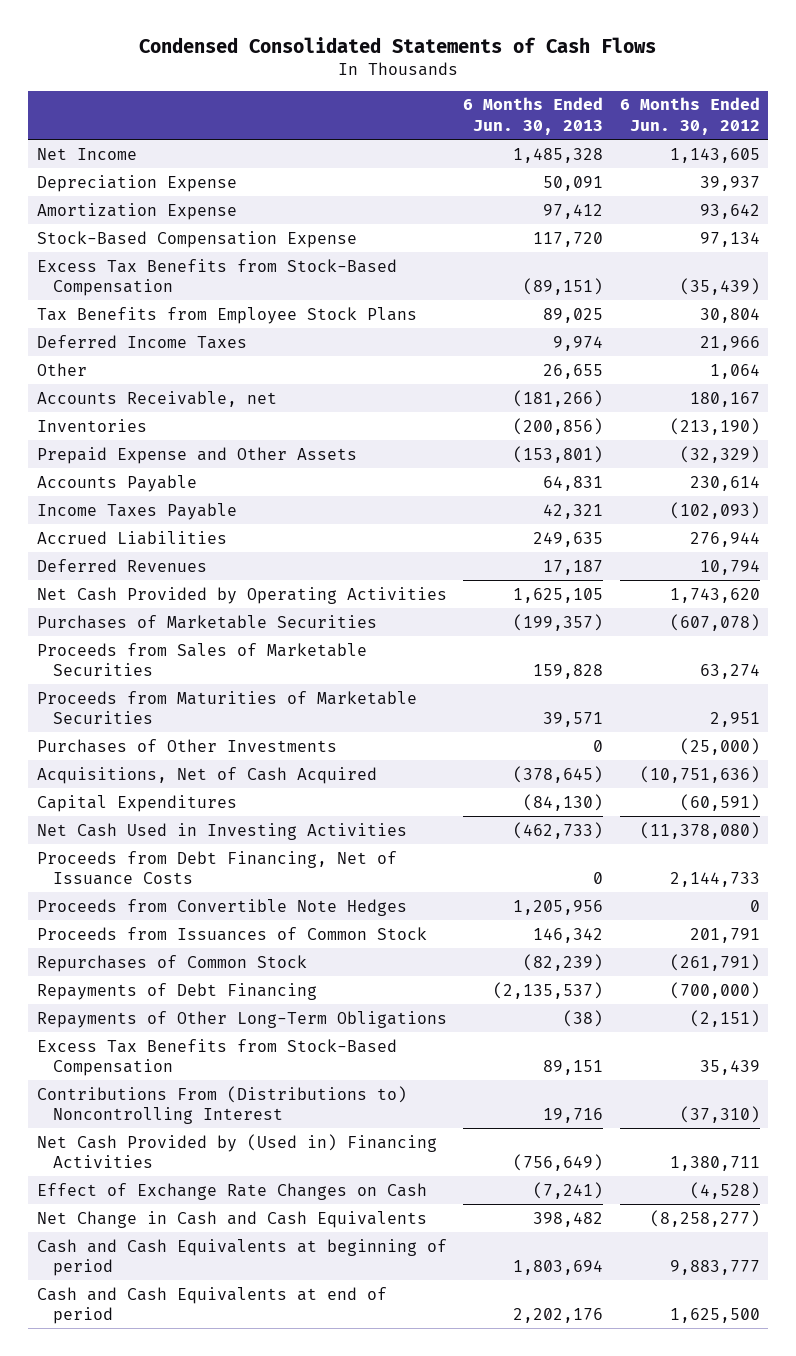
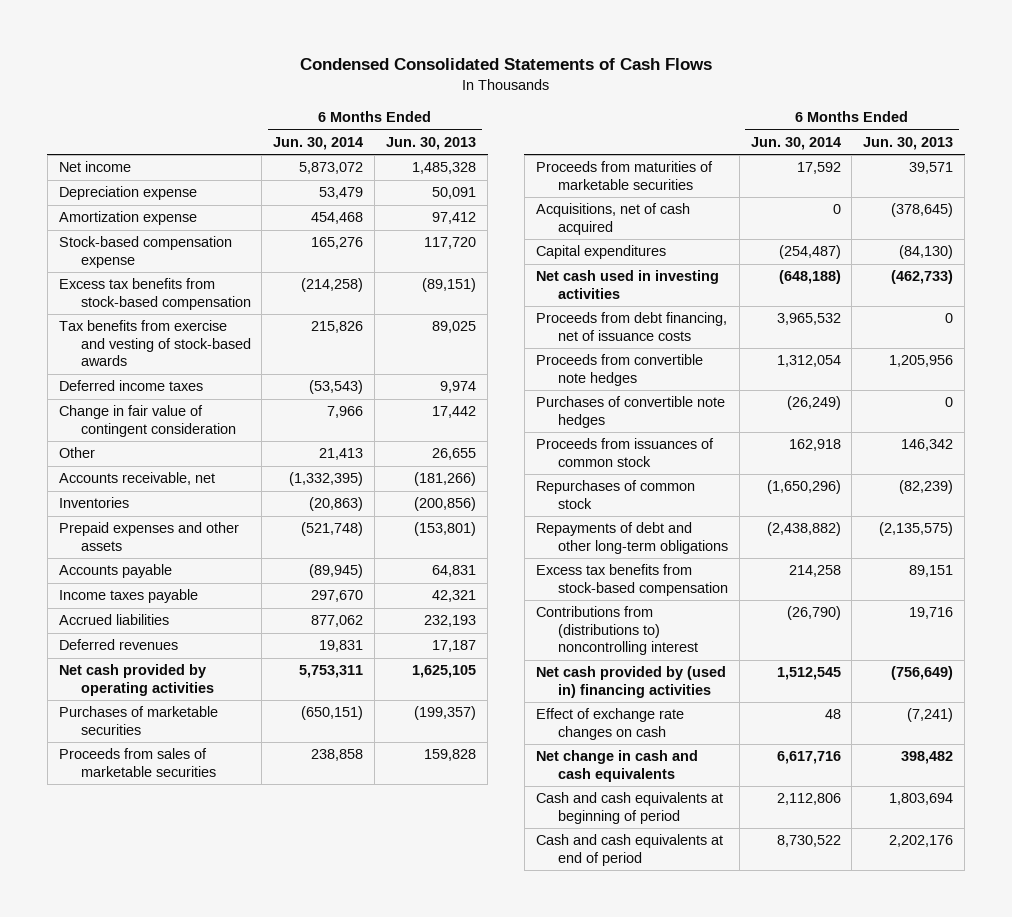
[619,97,760,135] 6 Months Ended Jun. 30, 2012 -> none
none -> [273,136,364,150] Jun. 30, 2014
[36,147,137,160] Net Income -> [58,161,131,173] Net income
[36,174,237,192] Depreciation Expense -> [58,186,197,201] Depreciation expense
[36,202,237,220] Amortization Expense -> [58,211,197,226] Amortization expense
[36,230,357,248] Stock-Based Compensation Expense -> [58,236,232,268] Stock-based compensation expense
[36,258,397,296] Excess Tax Benefits from Stock-Based Compensation -> [58,278,251,310] Excess tax benefits from stock-based compensation
[36,306,417,324] Tax Benefits from Employee Stock Plans -> [58,320,251,367] Tax benefits from exercise and vesting of stock-based awards
[36,334,247,349] Deferred Income Taxes -> [58,380,203,392] Deferred income taxes
none -> [58,405,236,437] Change in fair value of contingent consideration
[36,390,277,407] Accounts Receivable, net -> [58,472,215,486] Accounts receivable, net
[36,738,337,753] Purchases of Other Investments -> none
[36,982,317,1000] Repayments of Debt Financing -> none
[36,446,357,464] Prepaid Expense and Other Assets -> [58,522,239,551] Prepaid expenses and other assets
[36,474,197,492] Accounts Payable -> [58,564,172,579] Accounts payable
[36,502,237,520] Income Taxes Payable -> [58,589,198,604] Income taxes payable
[36,530,227,545] Accrued Liabilities -> [58,614,169,626] Accrued liabilities
[533,531,604,547] 249,635 -> [424,615,477,628] 232,193
[36,558,207,572] Deferred Revenues -> [58,639,178,651] Deferred revenues
[36,586,447,604] Net Cash Provided by Operating Activities -> [58,664,214,696] Net cash provided by operating activities
[36,614,377,629] Purchases of Marketable Securities -> [58,706,218,735] Purchases of marketable securities
[36,642,367,676] Proceeds from Sales of Marketable Securities -> [58,748,216,777] Proceeds from sales of marketable securities
[36,690,417,724] Proceeds from Maturities of Marketable Securities -> [535,161,713,190] Proceeds from maturities of marketable securities
[36,766,377,784] Acquisitions, Net of Cash Acquired -> [535,203,690,235] Acquisitions, net of cash acquired
[36,794,237,812] Capital Expenditures -> [535,245,666,260] Capital expenditures
[36,822,407,840] Net Cash Used in Investing Activities -> [535,270,719,299] Net cash used in investing activities
[36,850,397,885] Proceeds from Debt Financing, Net of Issuance Costs -> [535,312,727,341] Proceeds from debt financing, net of issuance costs
[36,898,407,916] Proceeds from Convertible Note Hedges -> [535,354,703,386] Proceeds from convertible note hedges
none -> [535,396,725,428] Purchases of convertible note hedges
[36,926,427,941] Proceeds from Issuances of Common Stock -> [535,438,714,467] Proceeds from issuances of common stock
[36,954,307,972] Repurchases of Common Stock -> [535,480,695,509] Repurchases of common stock
[36,1010,447,1028] Repayments of Other Long-Term Obligations -> [535,522,728,554] Repayments of debt and other long-term obligations
[563,1009,604,1027] (38) -> [879,522,954,537] (2,135,575)
[36,1038,397,1076] Excess Tax Benefits from Stock-Based Compensation -> [535,564,728,596] Excess tax benefits from stock-based compensation
[36,1085,407,1124] Contributions From (Distributions to) Noncontrolling Interest -> [535,606,698,656] Contributions from (distributions to) noncontrolling interest
[36,1133,437,1168] Net Cash Provided by (Used in) Financing Activities -> [535,666,726,698] Net cash provided by (used in) financing activities
[36,1182,427,1200] Effect of Exchange Rate Changes on Cash -> [535,708,684,740] Effect of exchange rate changes on cash
[36,1210,427,1228] Net Change in Cash and Cash Equivalents -> [535,750,698,782] Net change in cash and cash equivalents
[36,1238,447,1276] Cash and Cash Equivalents at beginning of period -> [535,792,723,824] Cash and cash equivalents at beginning of period
[36,1286,387,1324] Cash and Cash Equivalents at end of period -> [535,834,723,866] Cash and cash equivalents at end of period

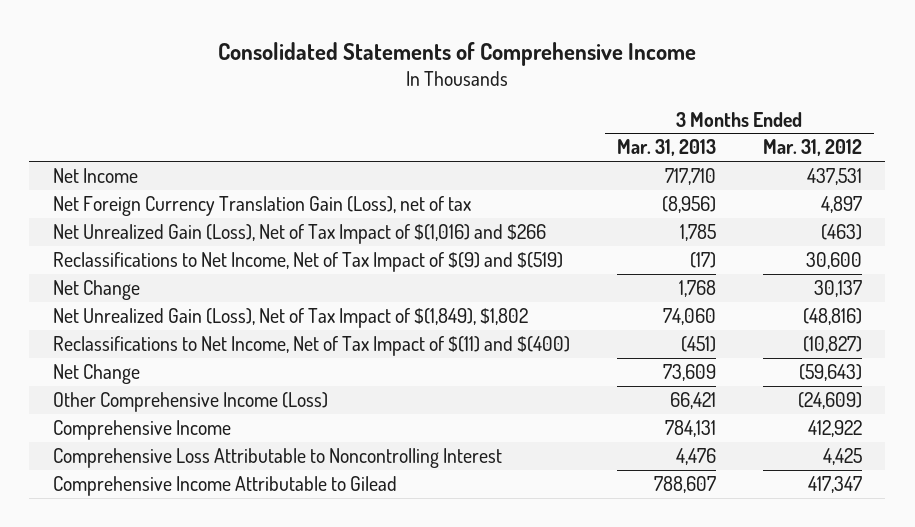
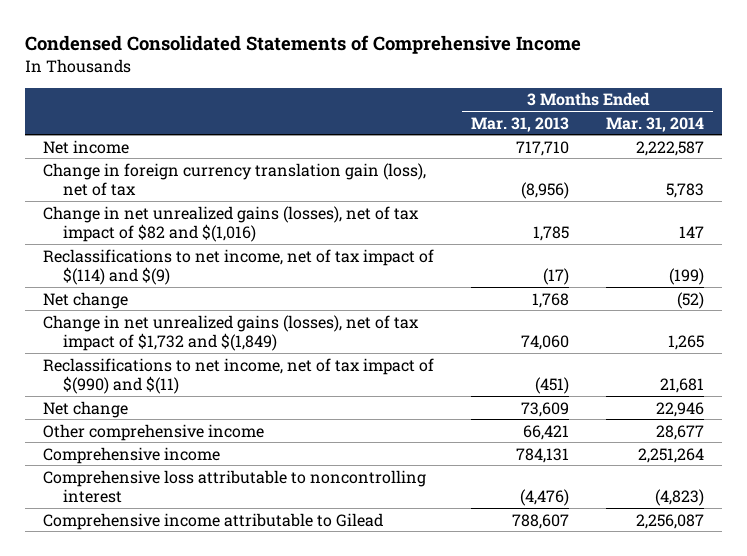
[218,41,697,66] Consolidated Statements of Comprehensive Income -> [24,34,581,54] Condensed Consolidated Statements of Comprehensive Income
[762,139,862,157] Mar. 31, 2012 -> none
none -> [606,116,705,132] Mar. 31, 2014
[52,168,138,184] Net Income -> [43,139,130,154] Net income
[52,196,471,217] Net Foreign Currency Translation Gain (Loss), net of tax -> [43,162,427,196] Change in foreign currency translation gain (loss), net of tax
[52,224,546,245] Net Unrealized Gain (Loss), Net of Tax Impact of $(1,016) and $266 -> [43,205,420,242] Change in net unrealized gains (losses), net of tax impact of $82 and $(1,016)
[52,252,563,273] Reclassifications to Net Income, Net of Tax Impact of $(9) and $(519) -> [43,248,435,285] Reclassifications to net income, net of tax impact of $(114) and $(9)
[52,280,140,301] Net Change -> [43,291,129,309] Net change
[52,308,528,329] Net Unrealized Gain (Loss), Net of Tax Impact of $(1,849), $1,802 -> [43,314,420,351] Change in net unrealized gains (losses), net of tax impact of $1,732 and $(1,849)
[52,336,570,357] Reclassifications to Net Income, Net of Tax Impact of $(11) and $(400) -> [43,357,435,394] Reclassifications to net income, net of tax impact of $(990) and $(11)
[52,364,140,385] Net Change -> [43,400,129,418] Net change
[52,392,328,413] Other Comprehensive Income (Loss) -> [43,423,265,441] Other comprehensive income
[52,420,231,441] Comprehensive Income -> [43,446,221,464] Comprehensive income
[52,448,502,469] Comprehensive Loss Attributable to Noncontrolling Interest -> [43,469,427,503] Comprehensive loss attributable to noncontrolling interest
[675,448,716,466] 4,476 -> [520,488,570,506] (4,476)
[52,476,397,497] Comprehensive Income Attributable to Gilead -> [43,512,384,530] Comprehensive income attributable to Gilead

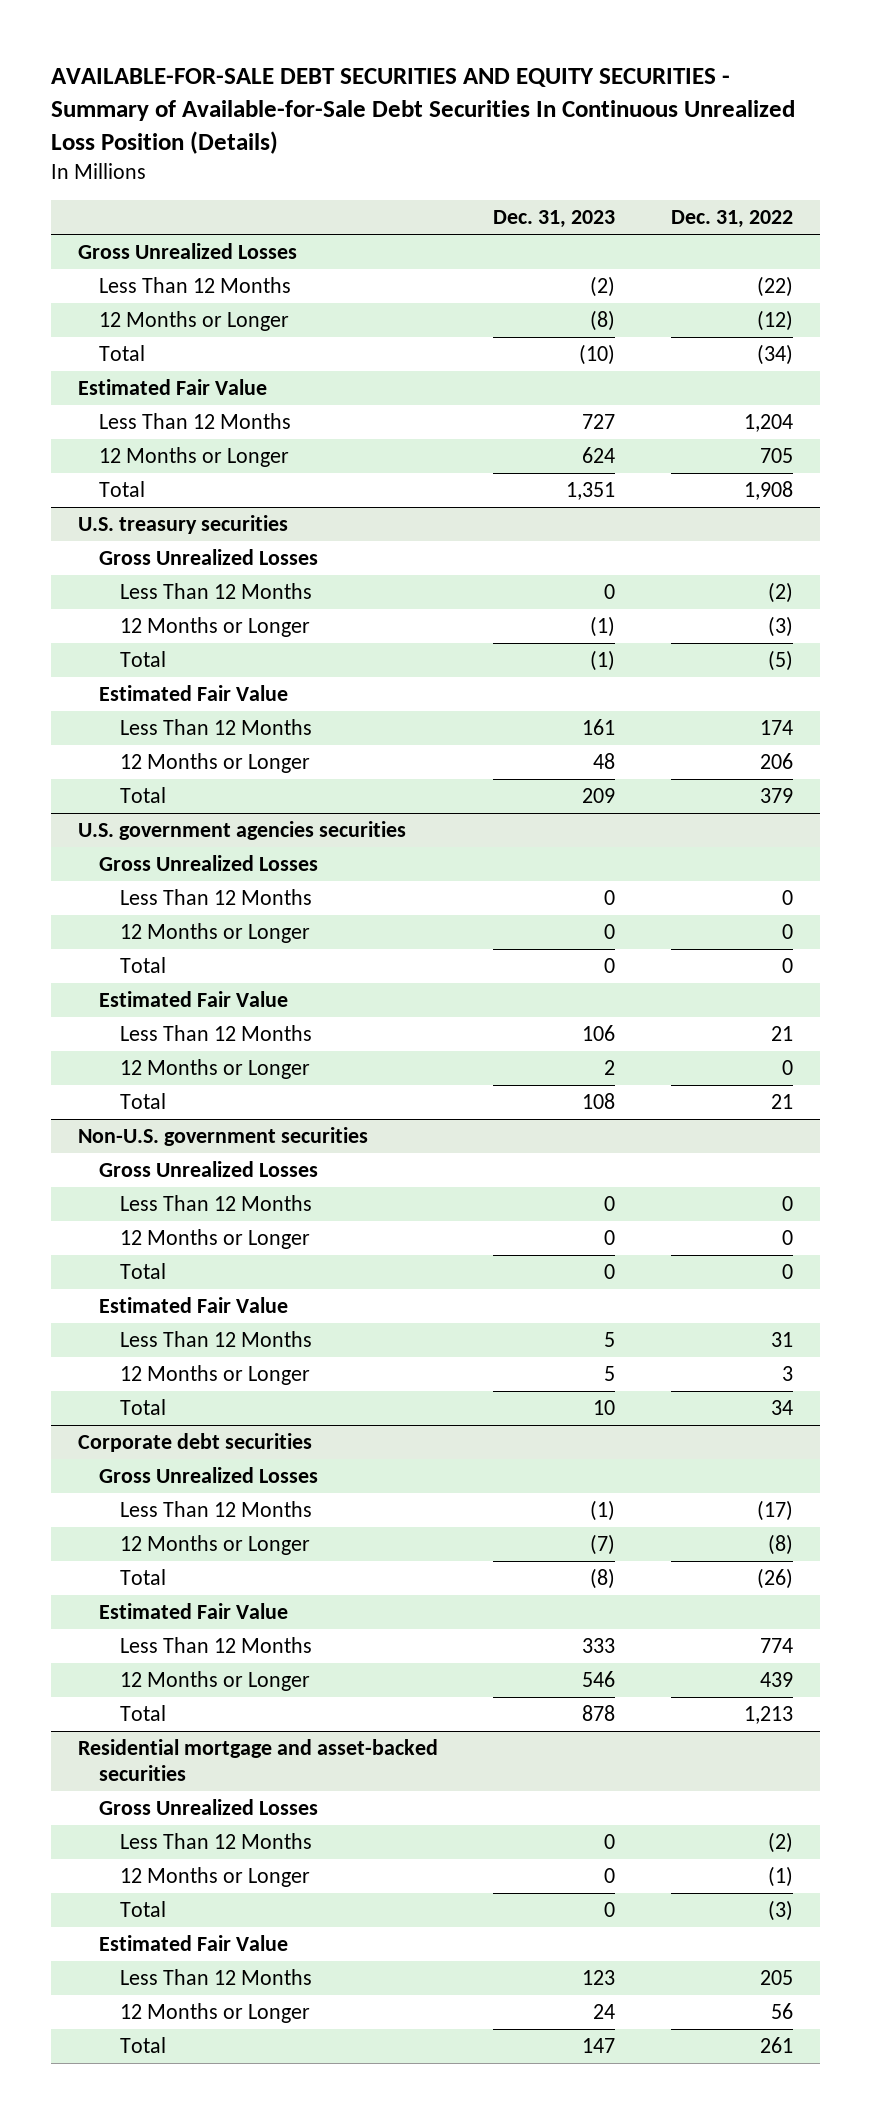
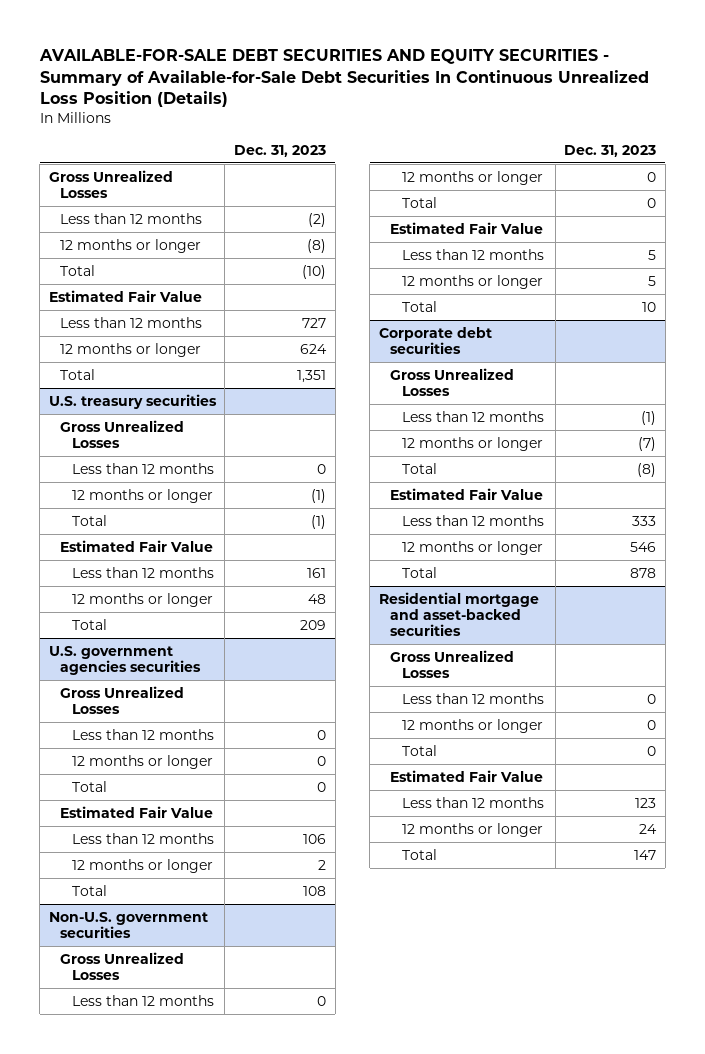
[670,209,793,228] Dec. 31, 2022 -> none
[99,277,292,294] Less Than 12 Months -> [60,212,203,224] Less than 12 months
[99,311,290,332] 12 Months or Longer -> [60,238,202,253] 12 months or longer
[99,413,292,430] Less Than 12 Months -> [60,316,203,328] Less than 12 months
[99,447,290,468] 12 Months or Longer -> [60,342,202,357] 12 months or longer
[120,583,313,600] Less Than 12 Months -> [71,462,214,474] Less than 12 months
[120,617,311,638] 12 Months or Longer -> [71,488,213,503] 12 months or longer
[120,719,313,736] Less Than 12 Months -> [71,566,214,578] Less than 12 months
[120,753,311,774] 12 Months or Longer -> [71,592,213,607] 12 months or longer
[120,889,313,906] Less Than 12 Months -> [71,728,214,740] Less than 12 months
[120,923,311,944] 12 Months or Longer -> [71,754,213,769] 12 months or longer
[120,1025,313,1042] Less Than 12 Months -> [71,832,214,844] Less than 12 months
[120,1059,311,1080] 12 Months or Longer -> [71,858,213,873] 12 months or longer
[120,1195,313,1212] Less Than 12 Months -> [71,994,214,1006] Less than 12 months
[120,1229,311,1250] 12 Months or Longer -> [401,170,543,185] 12 months or longer
[120,1331,313,1348] Less Than 12 Months -> [401,248,544,260] Less than 12 months
[120,1365,311,1386] 12 Months or Longer -> [401,274,543,289] 12 months or longer
[120,1501,313,1518] Less Than 12 Months -> [401,410,544,422] Less than 12 months
[120,1535,311,1556] 12 Months or Longer -> [401,436,543,451] 12 months or longer
[120,1637,313,1654] Less Than 12 Months -> [401,514,544,526] Less than 12 months
[120,1671,311,1692] 12 Months or Longer -> [401,540,543,555] 12 months or longer
[120,1833,313,1850] Less Than 12 Months -> [401,692,544,704] Less than 12 months
[120,1867,311,1888] 12 Months or Longer -> [401,718,543,733] 12 months or longer
[120,1969,313,1986] Less Than 12 Months -> [401,796,544,808] Less than 12 months
[120,2003,311,2024] 12 Months or Longer -> [401,822,543,837] 12 months or longer

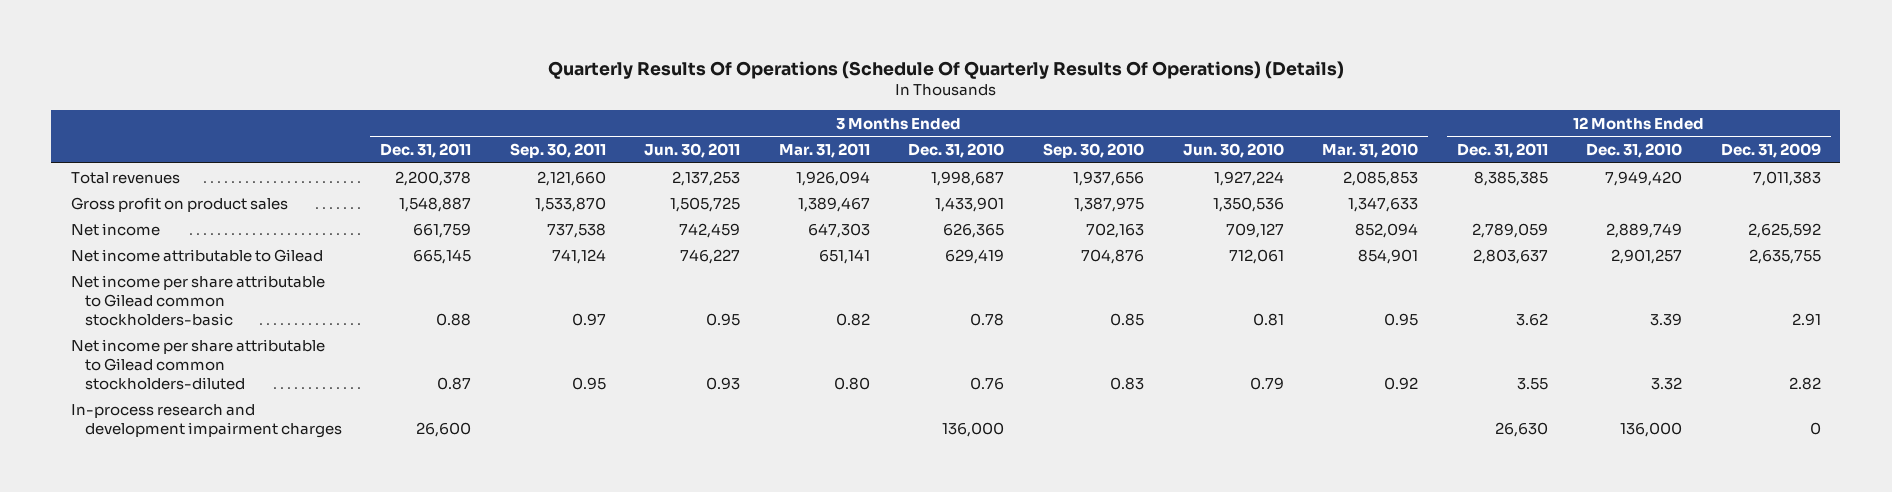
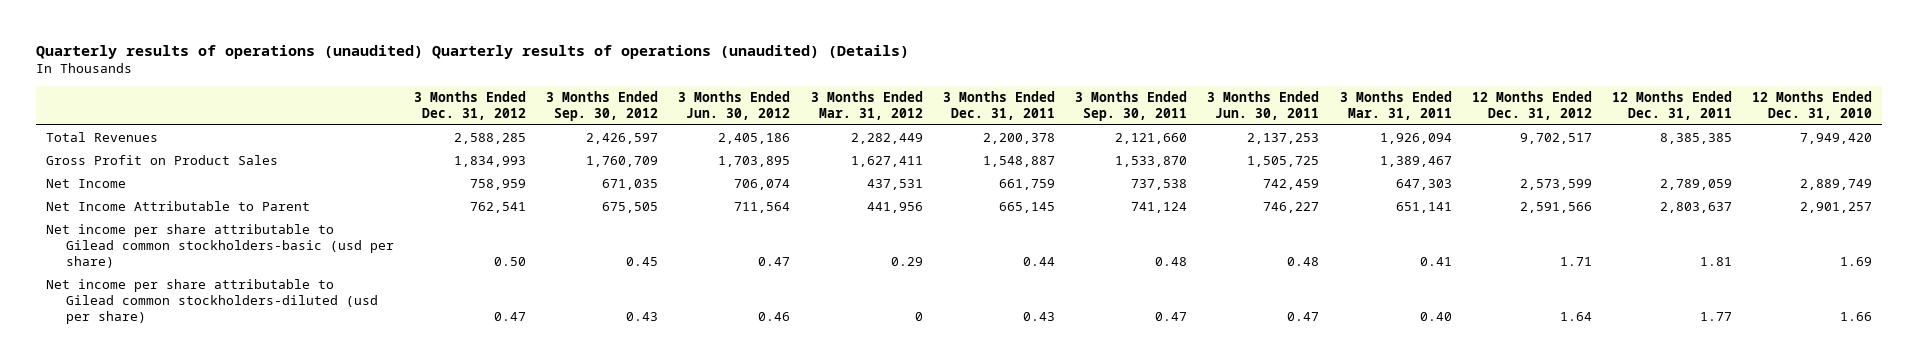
[547,60,1344,79] Quarterly Results Of Operations (Schedule Of Quarterly Results Of Operations) (Details) -> [35,44,909,59] Quarterly results of operations (unaudited) Quarterly results of operations (unaudited) (Details)
[908,143,1005,159] Dec. 31, 2010 -> none
[1043,143,1145,159] Sep. 30, 2010 -> none
[1182,143,1284,159] Jun. 30, 2010 -> none
[1322,143,1419,159] Mar. 31, 2010 -> none
[1721,143,1822,159] Dec. 31, 2009 -> none
none -> [414,91,527,121] 3 Months Ended Dec. 31, 2012
none -> [546,91,659,122] 3 Months Ended Sep. 30, 2012
none -> [678,91,791,121] 3 Months Ended Jun. 30, 2012
none -> [810,91,923,121] 3 Months Ended Mar. 31, 2012
none -> [1471,91,1592,121] 12 Months Ended Dec. 31, 2012
[70,403,342,438] In-process research and development impairment charges -> none
[70,171,180,184] Total revenues -> [45,132,158,143] Total Revenues
[70,196,288,212] Gross profit on product sales -> [45,155,278,166] Gross Profit on Product Sales
[70,222,160,236] Net income -> [45,179,126,189] Net Income
[70,248,323,262] Net income attributable to Gilead -> [45,201,310,212] Net Income Attributable to Parent
[70,274,325,326] Net income per share attributable to Gilead common stockholders-basic -> [45,224,394,268] Net income per share attributable to Gilead common stockholders-basic (usd per share)
[436,312,472,326] 0.88 -> [1022,256,1055,266] 0.44
[571,312,606,326] 0.97 -> [1155,256,1188,266] 0.48
[706,312,741,326] 0.95 -> [1287,256,1320,266] 0.48
[835,312,870,326] 0.82 -> [1419,256,1452,266] 0.41
[1515,312,1548,326] 3.62 -> [1699,256,1732,266] 1.81
[1650,312,1683,326] 3.39 -> [1840,256,1873,266] 1.69
[70,338,325,390] Net income per share attributable to Gilead common stockholders-diluted -> [45,279,378,324] Net income per share attributable to Gilead common stockholders-diluted (usd per share)
[437,376,472,390] 0.87 -> [1022,311,1055,321] 0.43
[571,376,606,390] 0.95 -> [1155,311,1188,321] 0.47
[706,376,741,390] 0.93 -> [1287,311,1320,321] 0.47
[833,376,870,390] 0.80 -> [1419,311,1452,321] 0.40
[1516,377,1548,390] 3.55 -> [1699,311,1732,321] 1.77
[1651,376,1683,390] 3.32 -> [1840,311,1873,321] 1.66

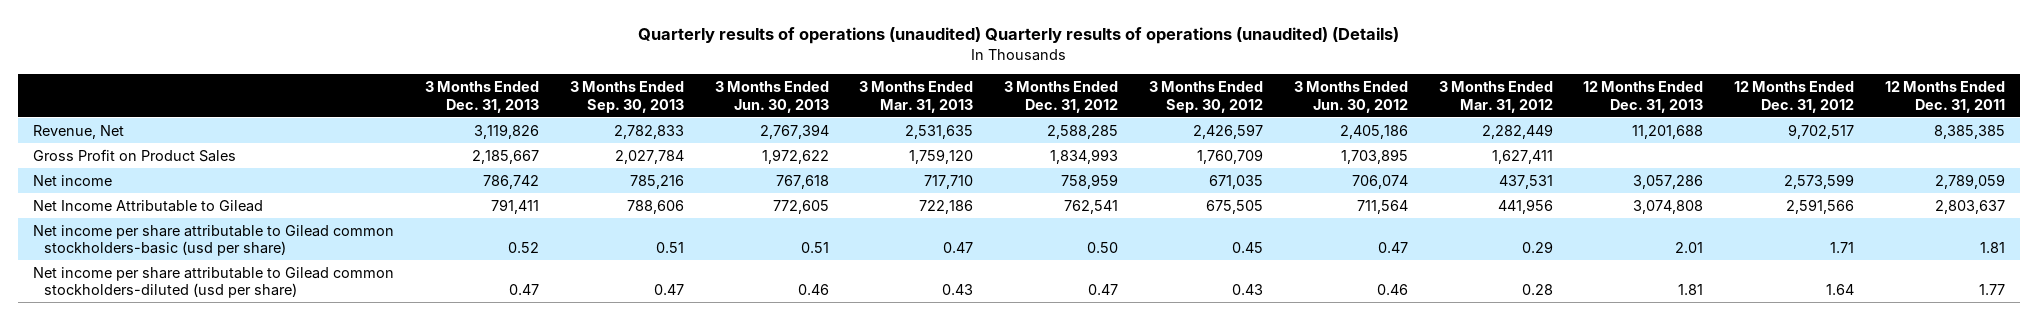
[942,91,1055,121] 3 Months Ended Dec. 31, 2011 -> none
[1075,91,1188,122] 3 Months Ended Sep. 30, 2011 -> none
[1207,91,1320,121] 3 Months Ended Jun. 30, 2011 -> none
[1339,91,1452,121] 3 Months Ended Mar. 31, 2011 -> none
[1752,91,1873,121] 12 Months Ended Dec. 31, 2010 -> none
none -> [425,80,540,113] 3 Months Ended Dec. 31, 2013
none -> [569,80,684,113] 3 Months Ended Sep. 30, 2013
none -> [714,80,829,113] 3 Months Ended Jun. 30, 2013
none -> [859,80,974,113] 3 Months Ended Mar. 31, 2013
none -> [1583,80,1704,113] 12 Months Ended Dec. 31, 2013
[45,132,158,143] Total Revenues -> [33,124,125,139] Revenue, Net
[45,179,126,189] Net Income -> [33,174,113,186] Net income
[45,201,310,212] Net Income Attributable to Parent -> [33,199,264,212] Net Income Attributable to Gilead
[914,311,923,321] 0 -> [1521,284,1553,296] 0.28

